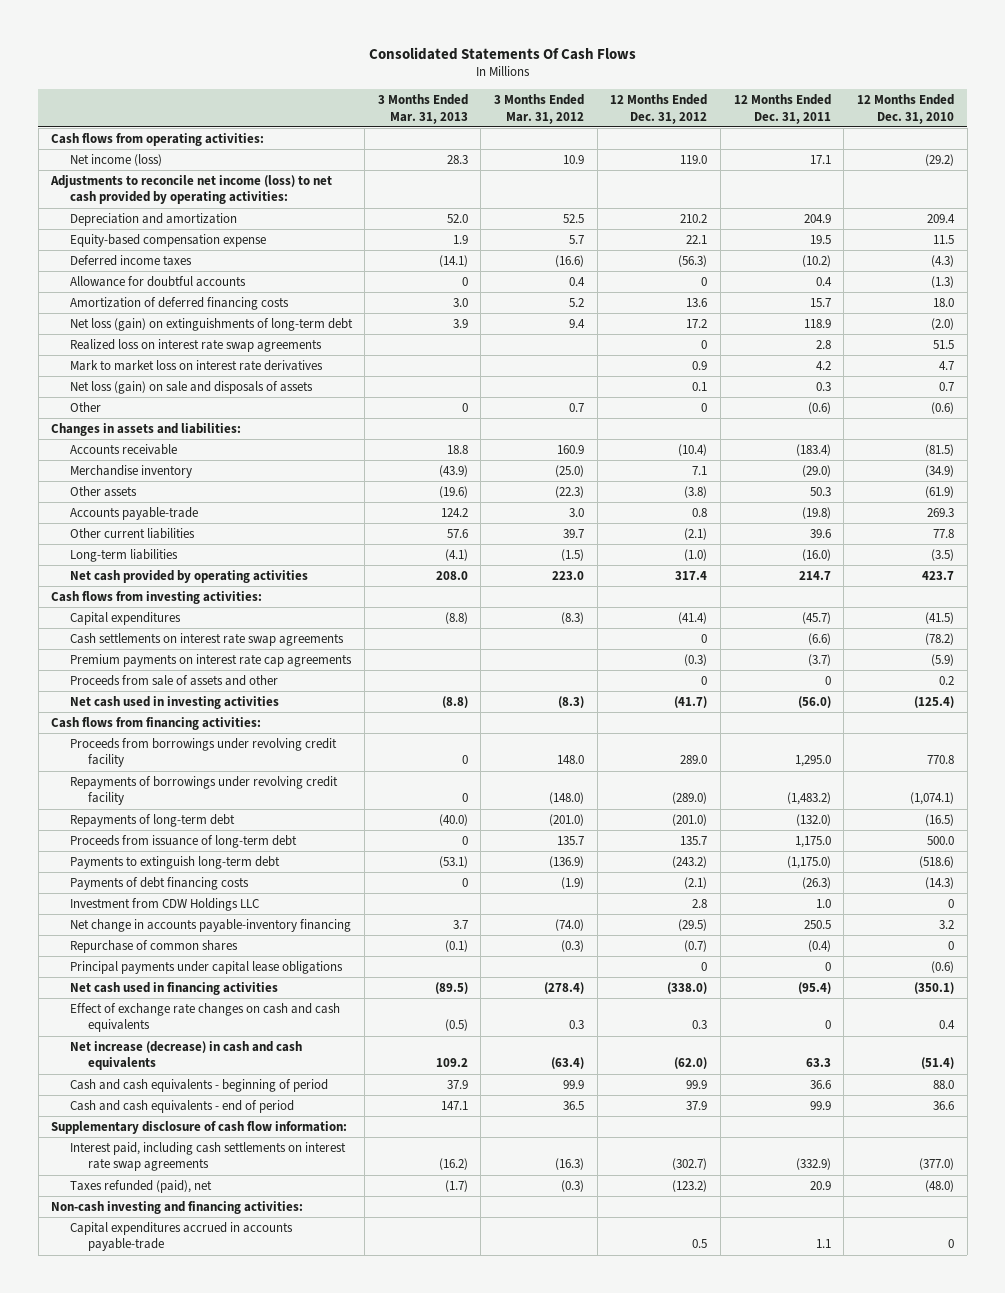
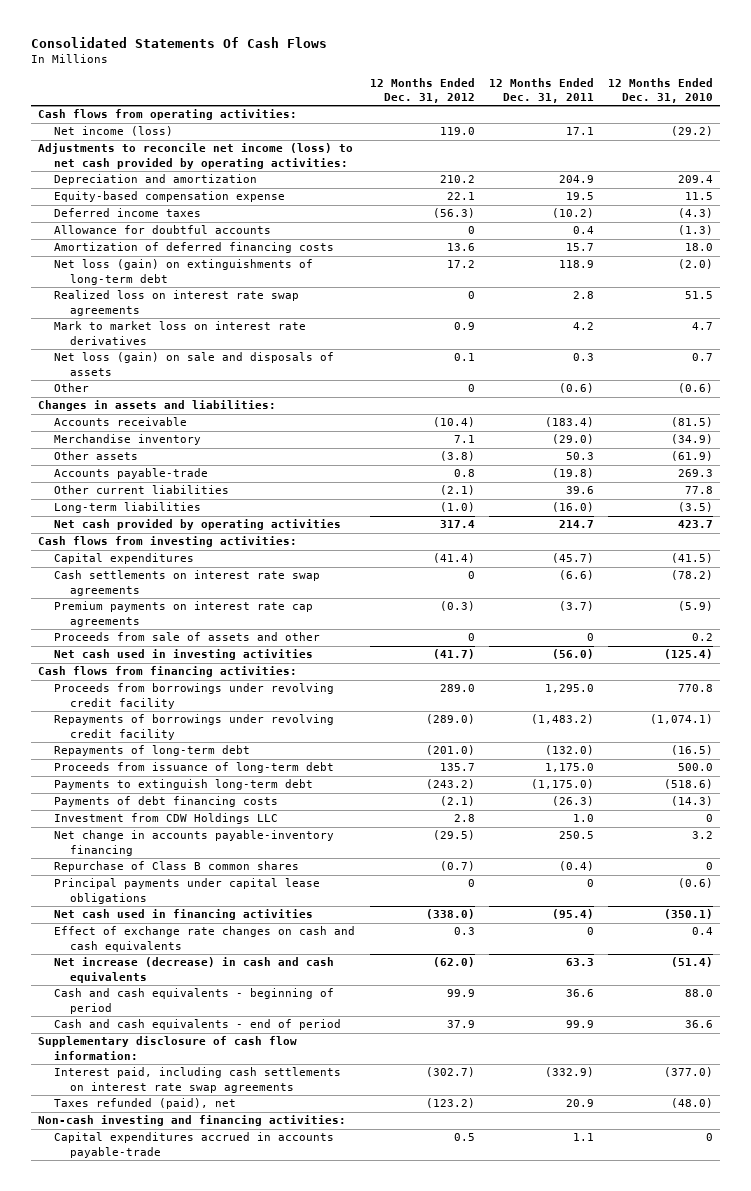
[377,94,468,124] 3 Months Ended Mar. 31, 2013 -> none
[494,94,585,124] 3 Months Ended Mar. 31, 2012 -> none
[69,939,238,953] Repurchase of common shares -> [54,861,300,873] Repurchase of Class B common shares

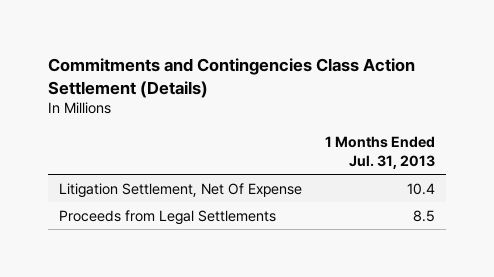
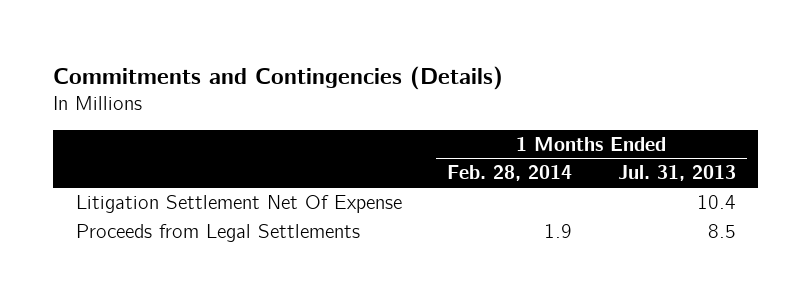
[48,57,416,98] Commitments and Contingencies Class Action Settlement (Details) -> [53,65,504,90] Commitments and Contingencies (Details)
none -> [447,165,573,182] Feb. 28, 2014
[59,182,303,198] Litigation Settlement, Net Of Expense -> [75,195,402,214] Litigation Settlement Net Of Expense

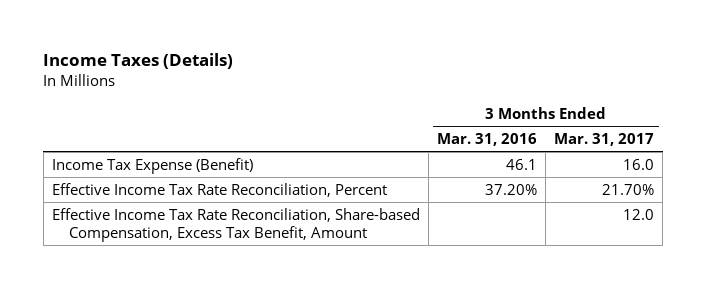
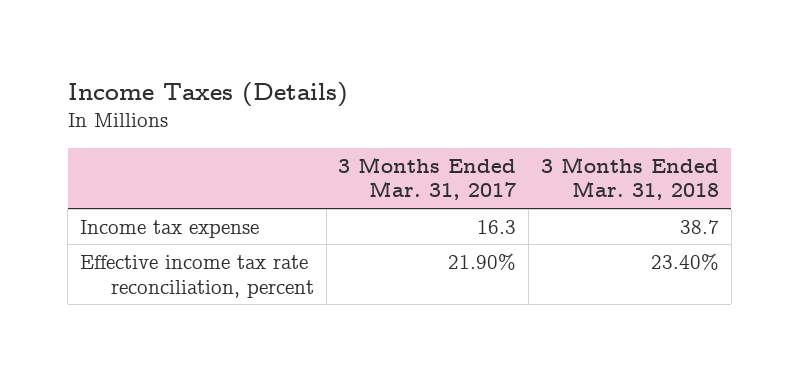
[437,132,538,146] Mar. 31, 2016 -> none
none -> [540,156,719,201] 3 Months Ended Mar. 31, 2018
[51,207,420,243] Effective Income Tax Rate Reconciliation, Share-based Compensation, Excess Tax Benefit, Amount -> none
[51,157,253,174] Income Tax Expense (Benefit) -> [79,219,259,238] Income tax expense
[623,158,655,170] 16.0 -> [477,219,517,234] 16.3
[51,182,387,197] Effective Income Tax Rate Reconciliation, Percent -> [79,254,314,298] Effective income tax rate reconciliation, percent
[602,183,655,195] 21.70% -> [448,252,517,270] 21.90%

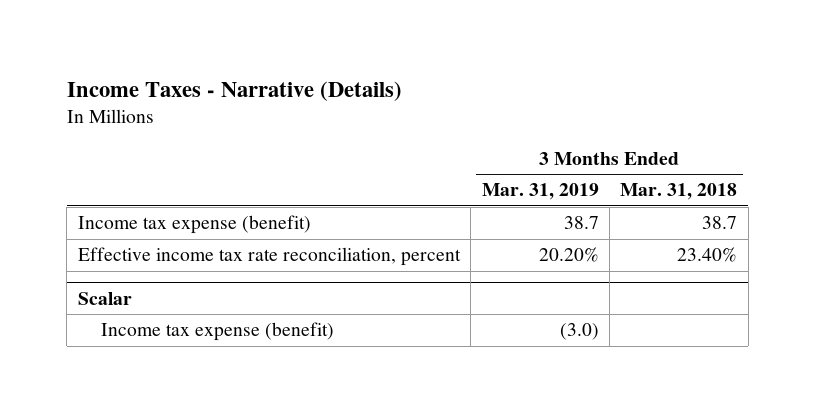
[67,81,348,107] Income Taxes (Details) -> [66,81,402,102] Income Taxes - Narrative (Details)
[338,156,517,201] 3 Months Ended Mar. 31, 2017 -> none
none -> [481,183,599,201] Mar. 31, 2019
[79,219,259,238] Income tax expense -> [77,215,311,235] Income tax expense (benefit)
none -> [77,291,132,305] Scalar
none -> [100,322,334,342] Income tax expense (benefit)

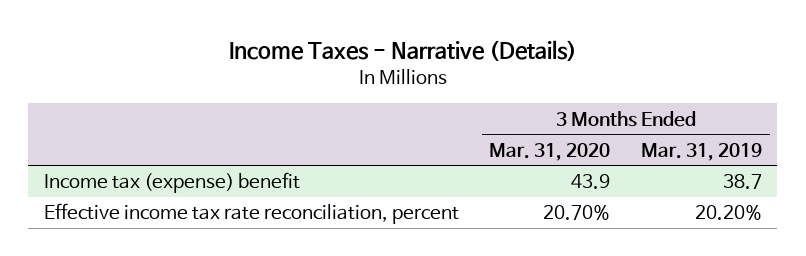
[620,183,738,201] Mar. 31, 2018 -> none
none -> [489,142,611,161] Mar. 31, 2020
[77,215,311,235] Income tax expense (benefit) -> [43,172,300,194] Income tax (expense) benefit
[77,291,132,305] Scalar -> none
[100,322,334,342] Income tax expense (benefit) -> none

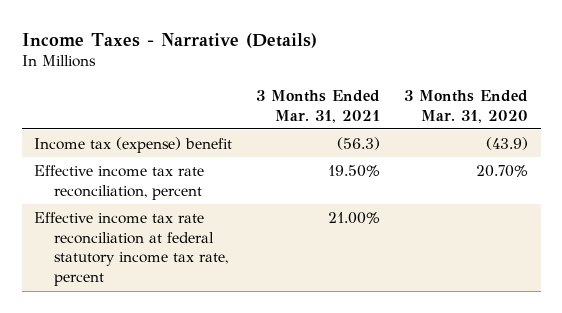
[641,142,763,161] Mar. 31, 2019 -> none
none -> [256,89,381,123] 3 Months Ended Mar. 31, 2021
[571,174,611,190] 43.9 -> [486,136,529,150] (43.9)
none -> [33,211,228,287] Effective income tax rate reconciliation at federal statutory income tax rate, percent

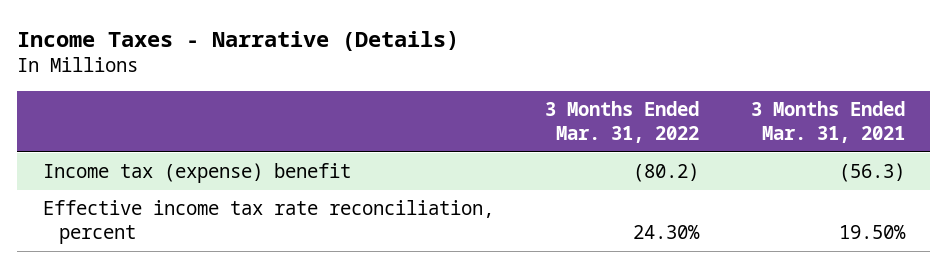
[404,89,529,123] 3 Months Ended Mar. 31, 2020 -> none
none -> [545,101,700,144] 3 Months Ended Mar. 31, 2022
[33,211,228,287] Effective income tax rate reconciliation at federal statutory income tax rate, percent -> none

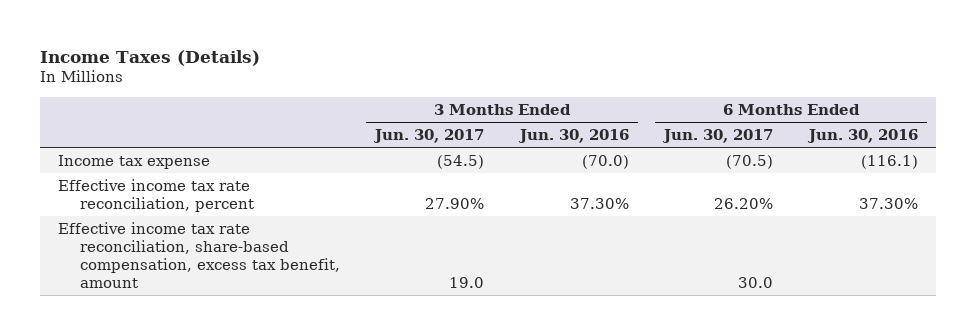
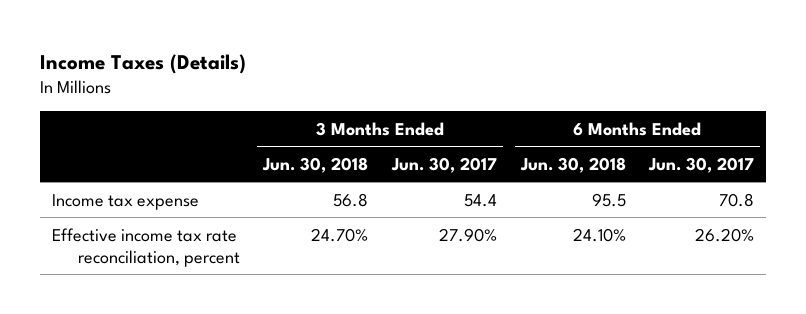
[517,129,629,144] Jun. 30, 2016 -> none
[806,129,918,144] Jun. 30, 2016 -> none
none -> [262,156,369,173] Jun. 30, 2018
none -> [519,156,626,173] Jun. 30, 2018
[437,154,485,169] (54.5) -> [463,193,497,207] 54.4
[726,154,774,169] (70.5) -> [719,192,755,207] 70.8
[57,221,340,288] Effective income tax rate reconciliation, share-based compensation, excess tax benefit, amount -> none

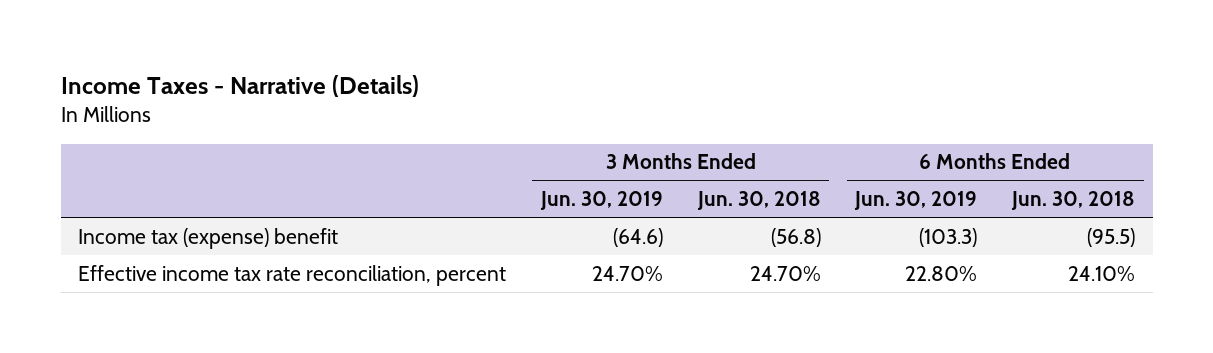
[40,53,247,74] Income Taxes (Details) -> [60,74,419,97] Income Taxes - Narrative (Details)
[390,156,497,173] Jun. 30, 2017 -> none
[648,156,755,173] Jun. 30, 2017 -> none
none -> [539,191,663,211] Jun. 30, 2019
none -> [854,191,978,211] Jun. 30, 2019
[52,193,200,210] Income tax expense -> [78,227,339,249] Income tax (expense) benefit
[333,192,369,207] 56.8 -> [770,227,821,247] (56.8)
[591,192,626,207] 95.5 -> [1087,227,1136,247] (95.5)

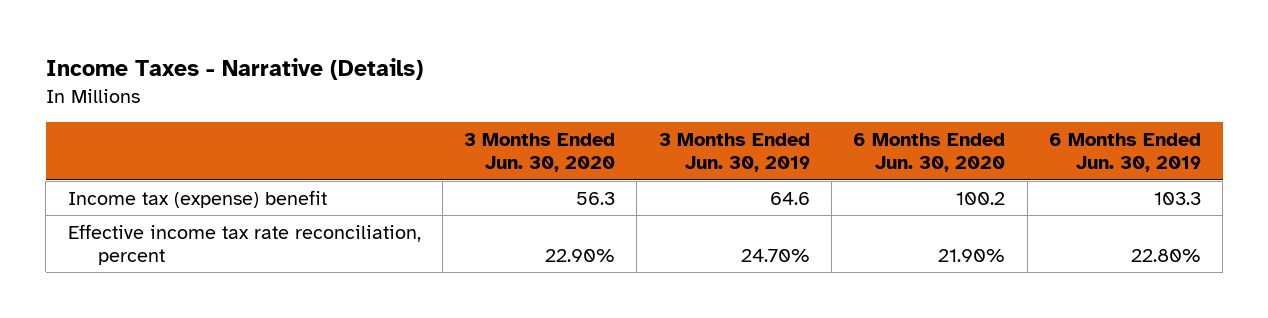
[696,191,821,211] Jun. 30, 2018 -> none
[1011,191,1136,211] Jun. 30, 2018 -> none
none -> [464,132,616,173] 3 Months Ended Jun. 30, 2020
none -> [853,132,1006,173] 6 Months Ended Jun. 30, 2020
[612,227,663,247] (64.6) -> [769,191,810,205] 64.6
[919,227,978,247] (103.3) -> [1153,191,1201,205] 103.3

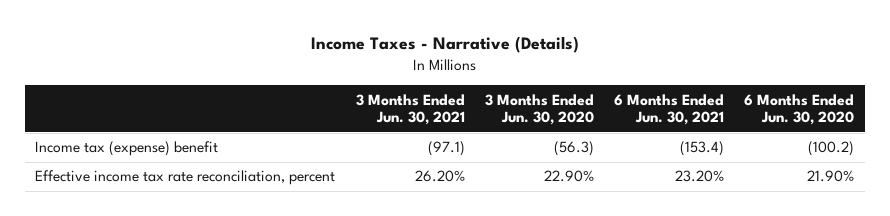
[658,132,810,173] 3 Months Ended Jun. 30, 2019 -> none
[1048,132,1201,173] 6 Months Ended Jun. 30, 2019 -> none
none -> [355,93,465,126] 3 Months Ended Jun. 30, 2021
none -> [614,93,725,126] 6 Months Ended Jun. 30, 2021
[576,191,616,205] 56.3 -> [553,141,594,157] (56.3)
[956,191,1006,205] 100.2 -> [808,141,855,157] (100.2)

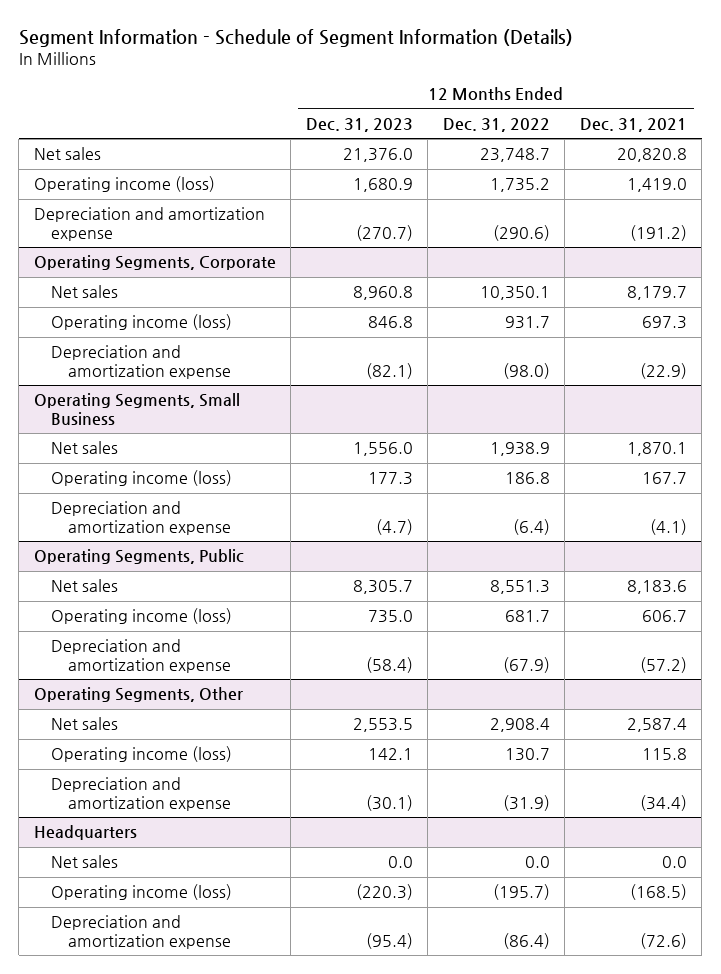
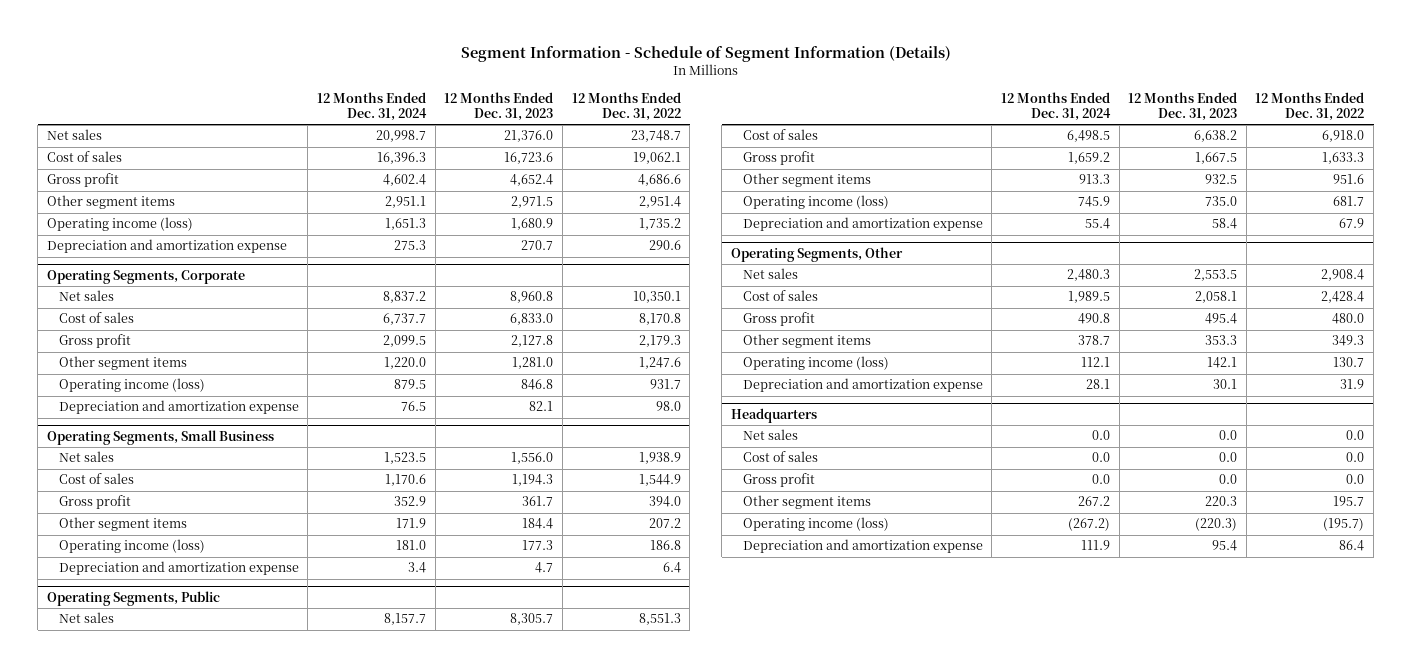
[579,117,687,132] Dec. 31, 2021 -> none
none -> [317,91,428,122] 12 Months Ended Dec. 31, 2024
none -> [46,151,122,163] Cost of sales
none -> [46,173,119,188] Gross profit
none -> [46,195,175,210] Other segment items
[355,224,413,241] (270.7) -> [521,240,554,251] 270.7
[492,224,550,241] (290.6) -> [648,240,681,251] 290.6
none -> [58,312,134,324] Cost of sales
none -> [58,334,131,349] Gross profit
none -> [58,356,187,371] Other segment items
[365,362,413,379] (82.1) -> [529,401,554,412] 82.1
[502,362,550,379] (98.0) -> [655,401,681,412] 98.0
none -> [58,473,134,485] Cost of sales
none -> [58,495,131,510] Gross profit
none -> [58,517,187,532] Other segment items
[375,518,413,535] (4.7) -> [535,562,554,574] 4.7
[512,518,550,535] (6.4) -> [662,562,681,574] 6.4
none -> [742,129,818,141] Cost of sales
none -> [742,151,815,166] Gross profit
none -> [742,173,871,188] Other segment items
[365,656,413,673] (58.4) -> [1212,218,1238,230] 58.4
[502,656,550,673] (67.9) -> [1339,218,1365,229] 67.9
none -> [742,290,818,302] Cost of sales
none -> [742,312,815,327] Gross profit
none -> [742,334,871,349] Other segment items
[365,794,413,811] (30.1) -> [1213,379,1238,390] 30.1
[502,794,550,811] (31.9) -> [1340,379,1365,390] 31.9
none -> [742,451,818,463] Cost of sales
none -> [742,473,815,488] Gross profit
none -> [742,495,871,510] Other segment items
[365,932,413,949] (95.4) -> [1212,540,1238,552] 95.4
[502,932,550,949] (86.4) -> [1339,540,1365,552] 86.4

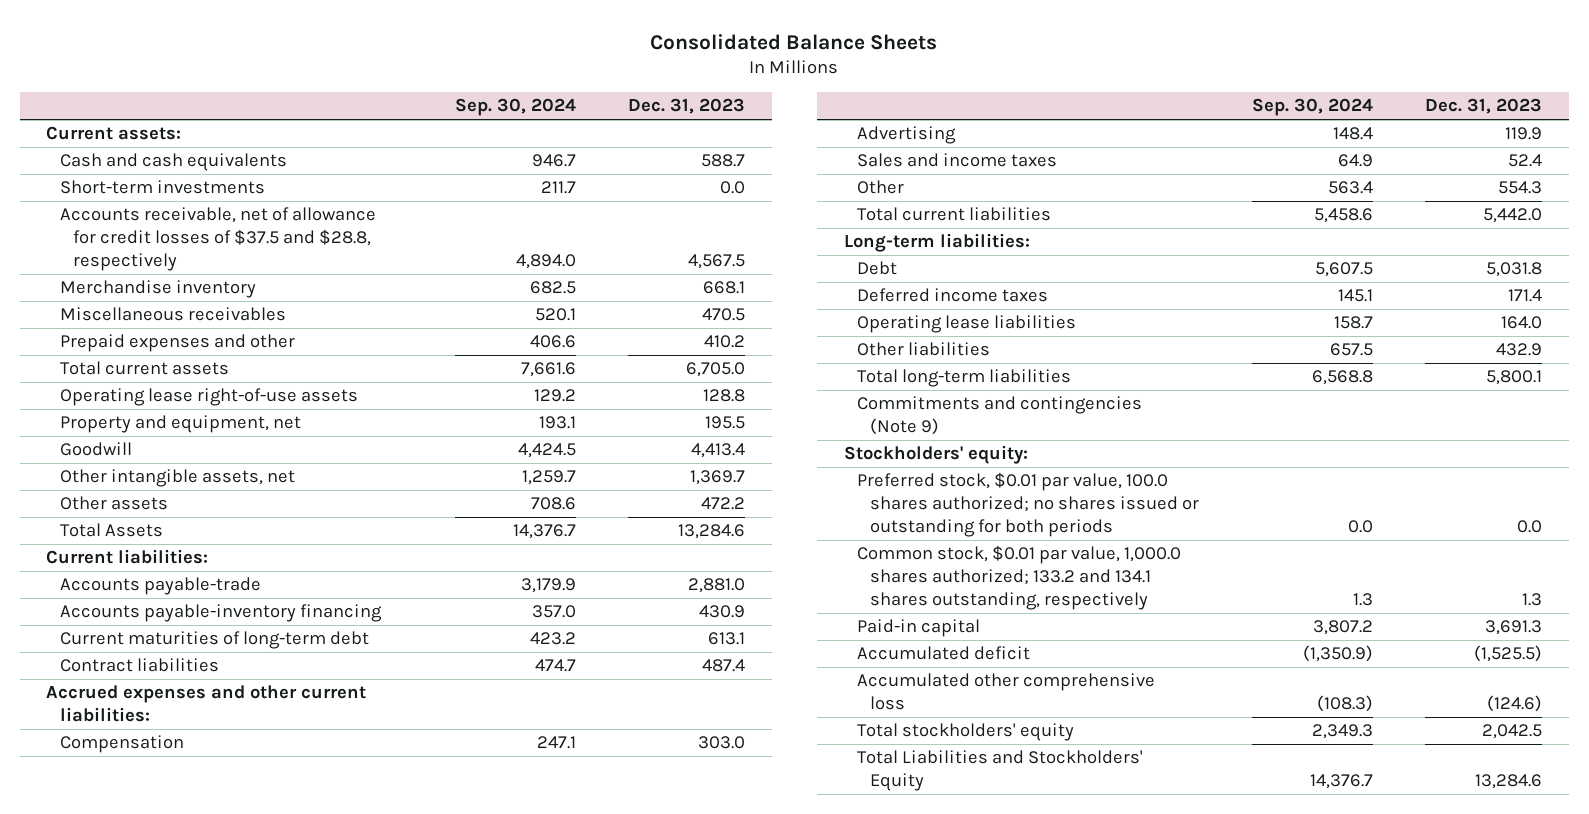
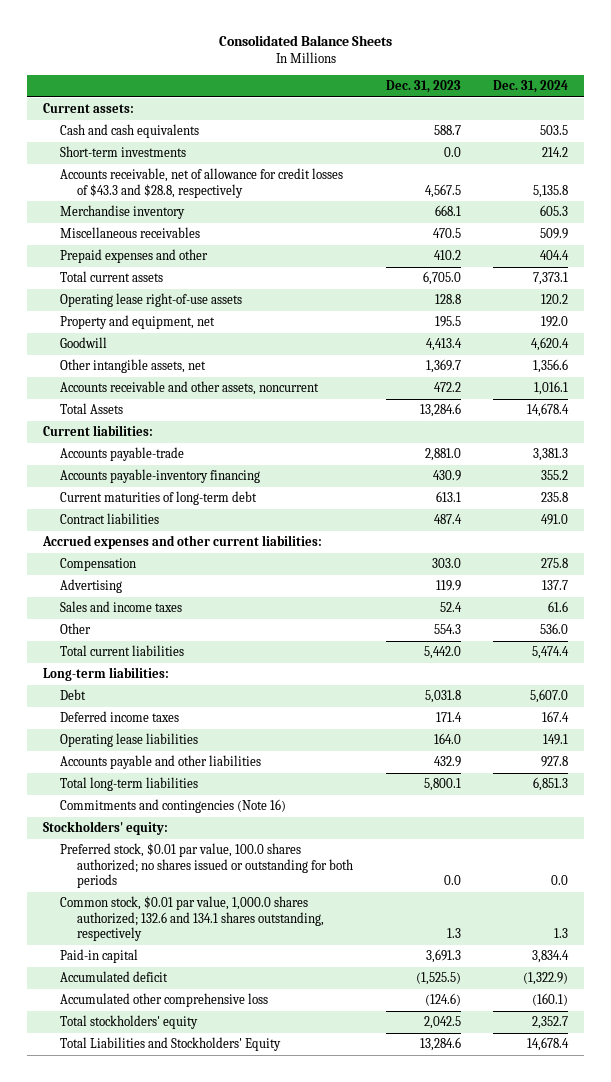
[454,98,576,117] Sep. 30, 2024 -> none
none -> [493,79,569,93] Dec. 31, 2024
[59,207,376,272] Accounts receivable, net of allowance for credit losses of $37.5 and $28.8, respectively -> [59,168,343,198] Accounts receivable, net of allowance for credit losses of $43.3 and $28.8, respectively
[59,496,168,511] Other assets -> [59,381,319,396] Accounts receivable and other assets, noncurrent
[856,342,990,357] Other liabilities -> [59,755,261,770] Accounts payable and other liabilities
[856,396,1142,436] Commitments and contingencies (Note 9) -> [59,799,286,814] Commitments and contingencies (Note 16)
[856,545,1181,611] Common stock, $0.01 par value, 1,000.0 shares authorized; 133.2 and 134.1 shares outstanding, respectively -> [59,896,324,942] Common stock, $0.01 par value, 1,000.0 shares authorized; 132.6 and 134.1 shares outstanding, respectively

